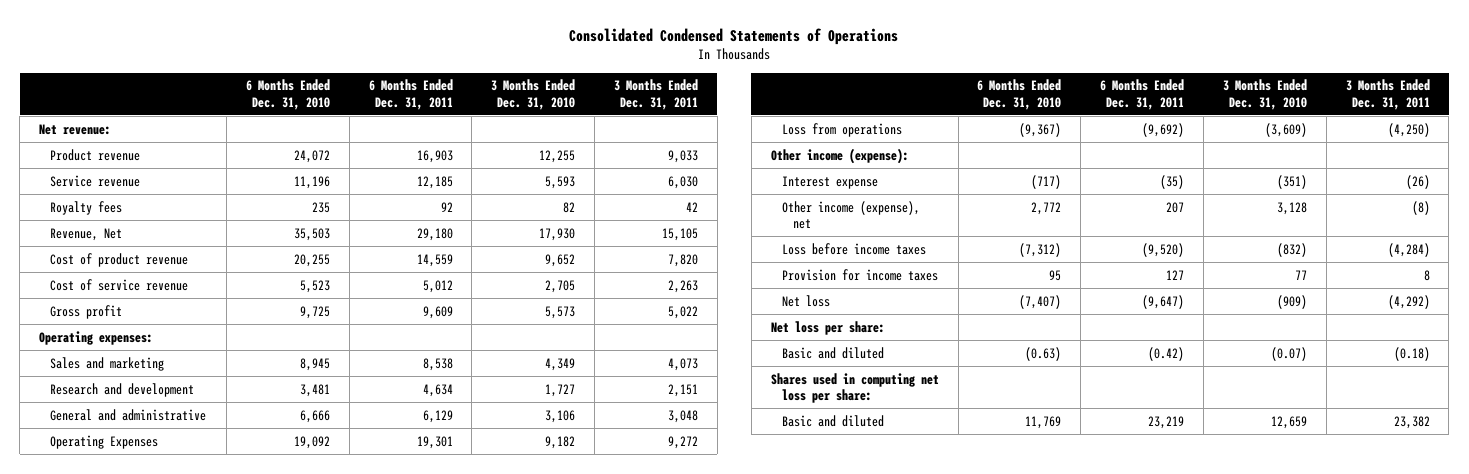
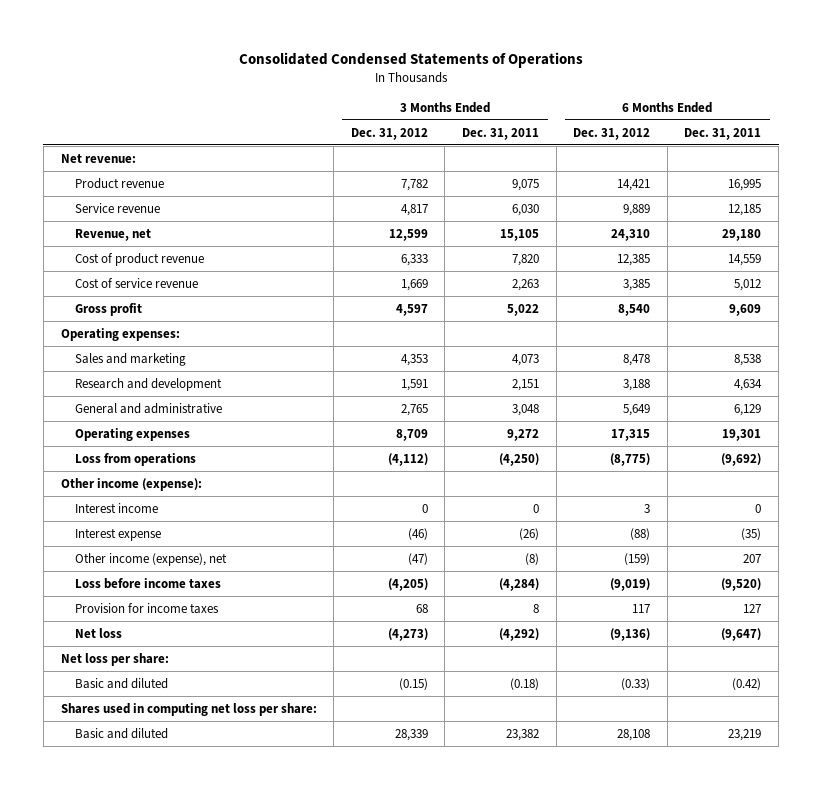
[245,79,330,110] 6 Months Ended Dec. 31, 2010 -> none
[491,79,576,110] 3 Months Ended Dec. 31, 2010 -> none
none -> [350,127,428,140] Dec. 31, 2012
none -> [573,127,651,140] Dec. 31, 2012
[416,149,453,163] 16,903 -> [728,178,762,191] 16,995
[668,149,699,163] 9,033 -> [511,178,539,191] 9,075
[50,200,123,215] Royalty fees -> none
[50,227,123,241] Revenue, Net -> [74,228,151,241] Revenue, net
[50,434,159,449] Operating Expenses -> [74,427,190,441] Operating expenses
none -> [74,502,158,513] Interest income

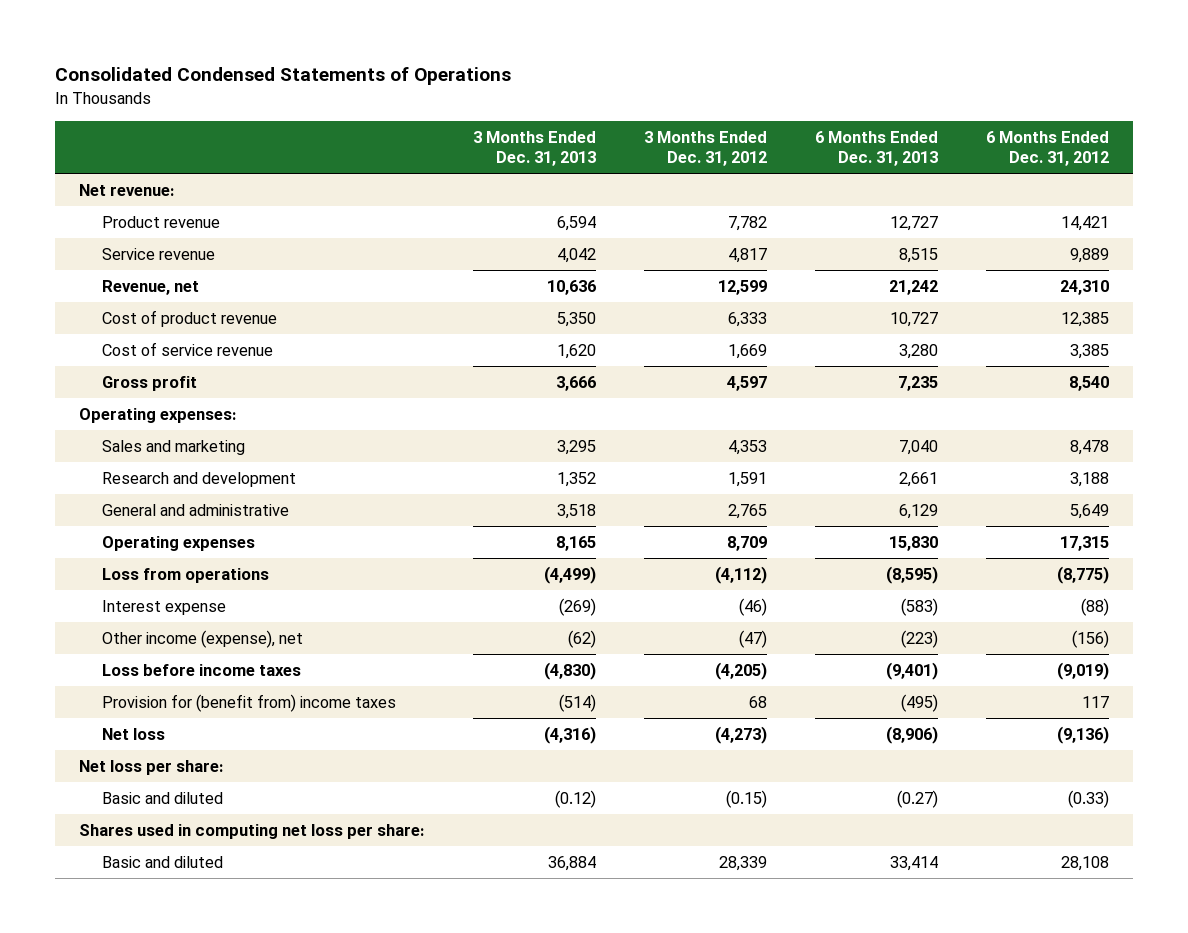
[461,127,539,140] Dec. 31, 2011 -> none
[684,127,762,140] Dec. 31, 2011 -> none
none -> [472,130,596,167] 3 Months Ended Dec. 31, 2013
none -> [814,130,938,167] 6 Months Ended Dec. 31, 2013
[60,477,202,491] Other income (expense): -> none
[74,502,158,513] Interest income -> none
[624,552,651,565] (159) -> [1071,629,1109,648] (156)
[74,602,219,614] Provision for income taxes -> [102,693,397,712] Provision for (benefit from) income taxes

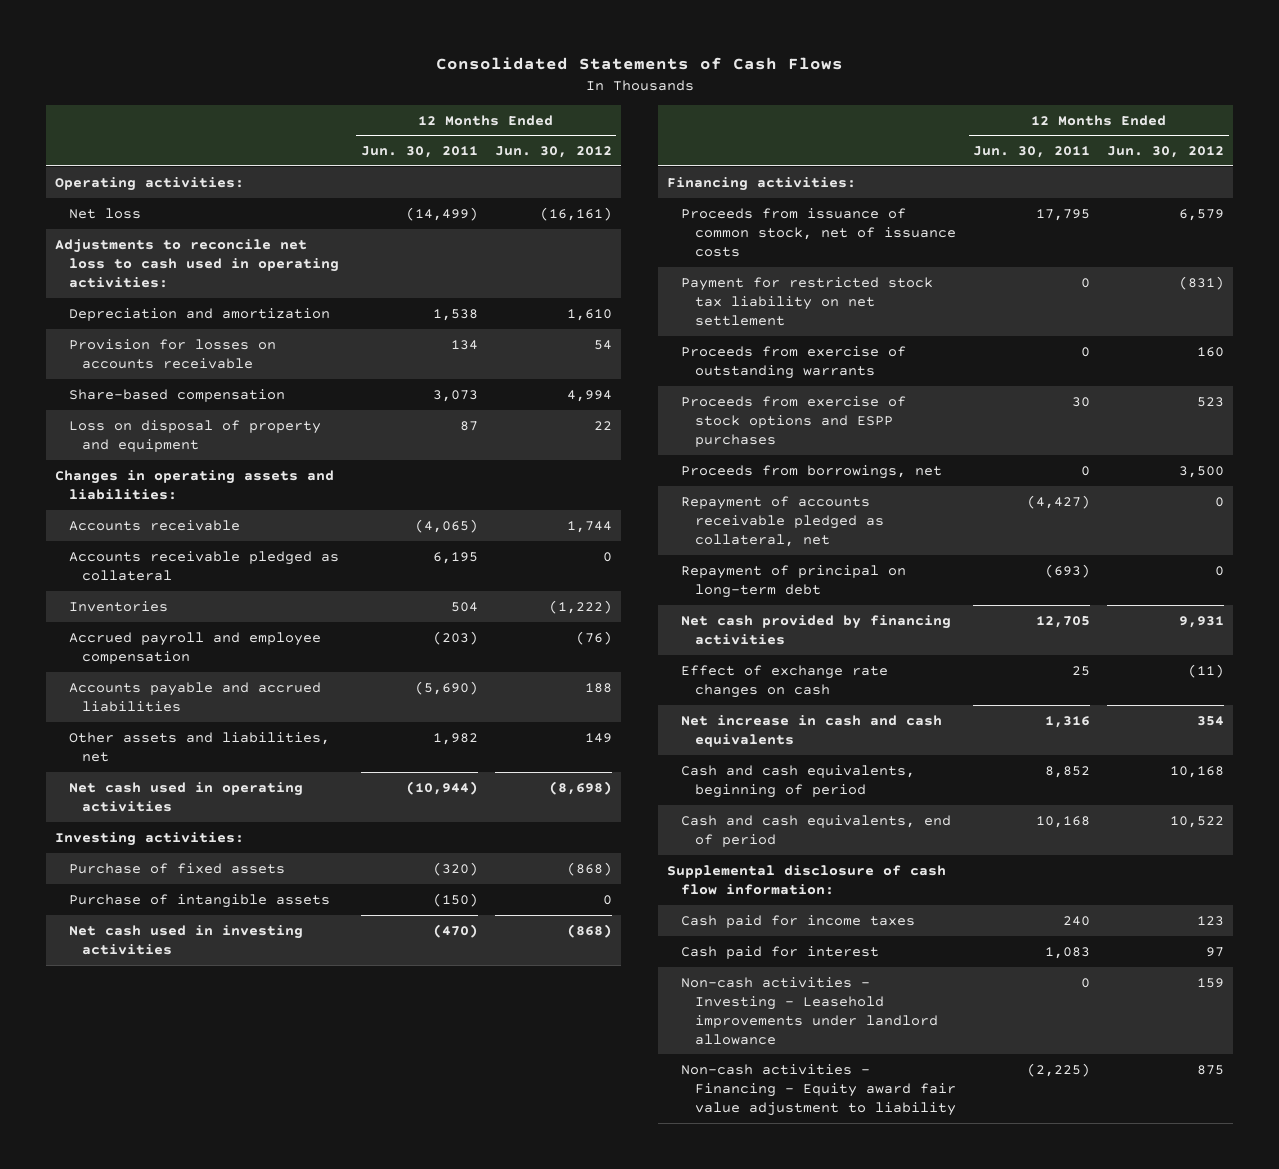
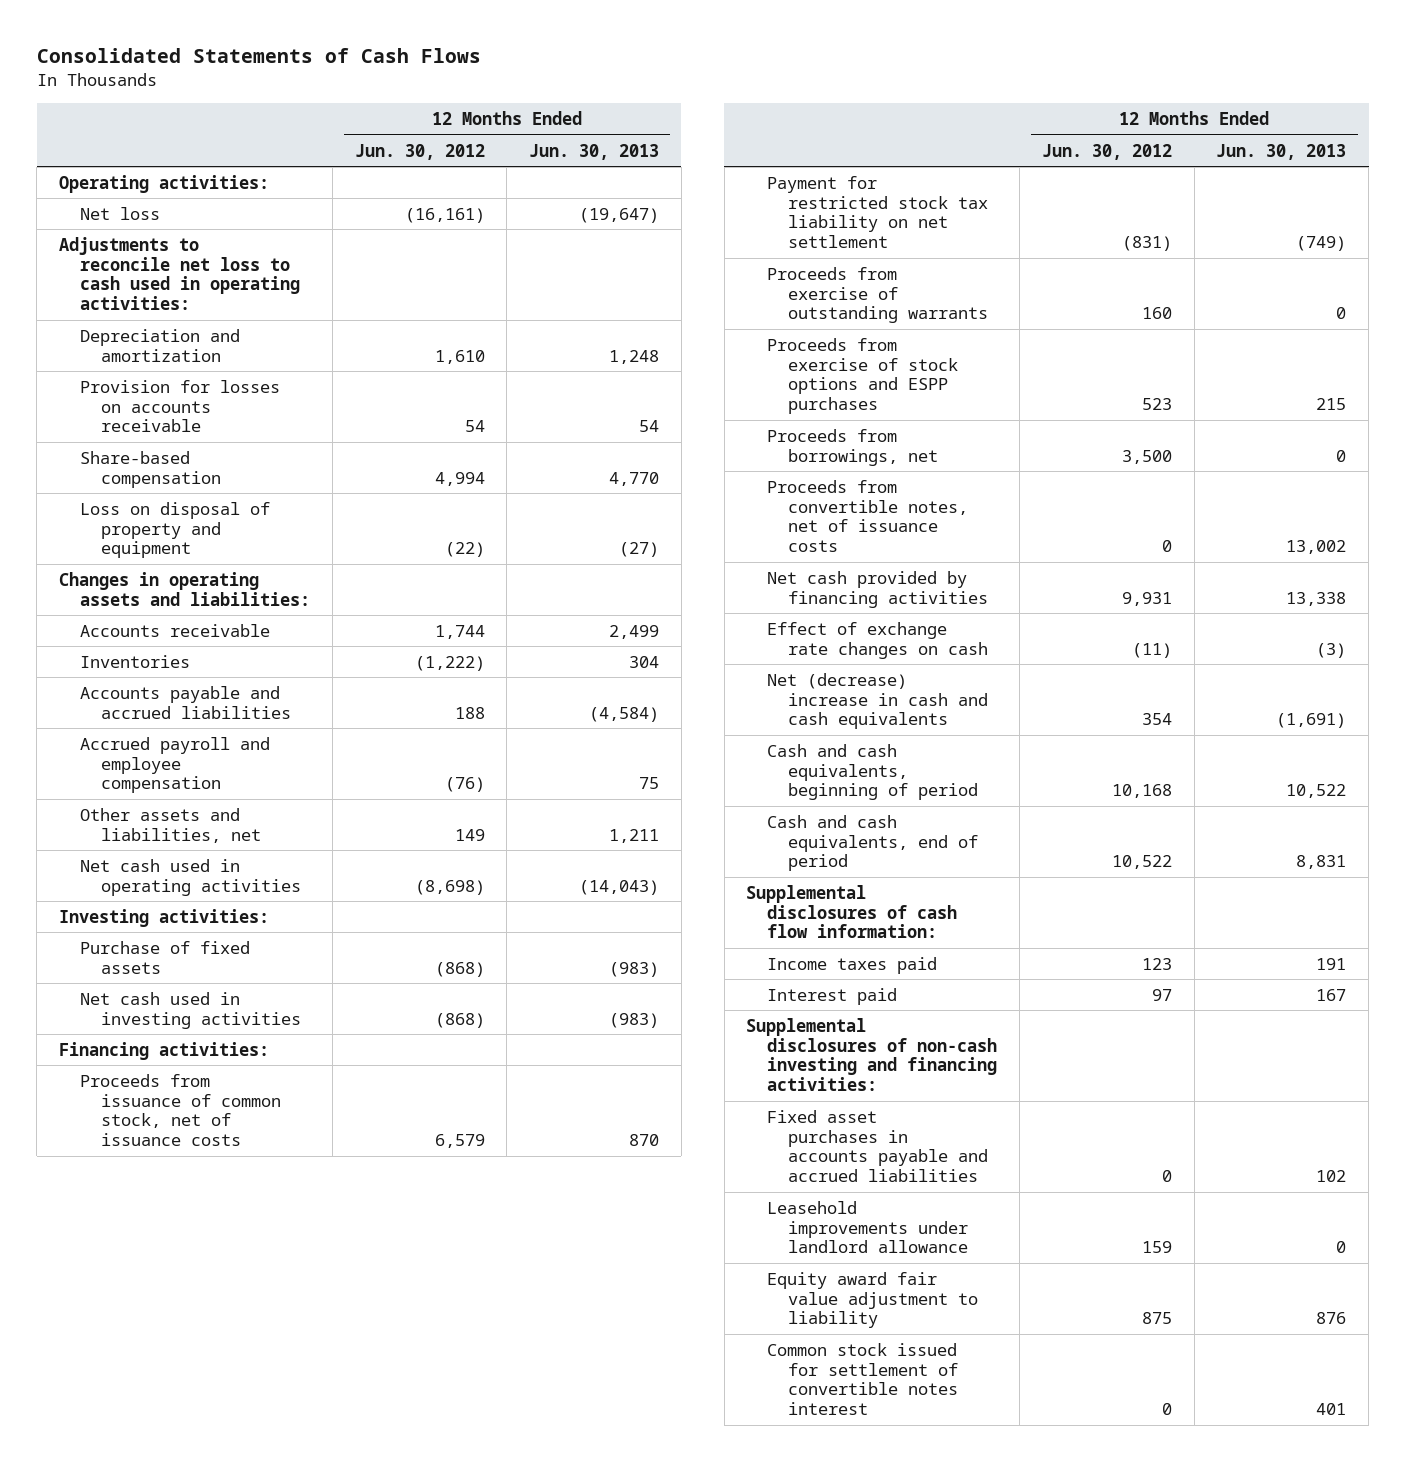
[360,146,478,159] Jun. 30, 2011 -> none
none -> [529,143,660,160] Jun. 30, 2013
[594,420,613,430] 22 -> [444,542,485,558] (22)
[68,550,339,581] Accounts receivable pledged as collateral -> none
[68,631,321,664] Accrued payroll and employee compensation -> [80,736,271,794] Accrued payroll and employee compensation
[68,893,330,908] Purchase of intangible assets -> none
[680,495,884,547] Repayment of accounts receivable pledged as collateral, net -> none
[680,564,906,598] Repayment of principal on long-term debt -> none
none -> [767,479,969,553] Proceeds from convertible notes, net of issuance costs
[680,714,942,747] Net increase in cash and cash equivalents -> [767,672,989,730] Net (decrease) increase in cash and cash equivalents
[667,864,947,895] Supplemental disclosure of cash flow information: -> [746,884,958,939] Supplemental disclosures of cash flow information:
[680,914,915,928] Cash paid for income taxes -> [767,956,938,974] Income taxes paid
[680,945,879,959] Cash paid for interest -> [767,987,898,1005] Interest paid
none -> [746,1017,998,1092] Supplemental disclosures of non-cash investing and financing activities:
none -> [767,1109,989,1183] Fixed asset purchases in accounts payable and accrued liabilities
[680,976,938,1045] Non-cash activities - Investing - Leasehold improvements under landlord allowance -> [767,1200,969,1254] Leasehold improvements under landlord allowance
[680,1063,956,1116] Non-cash activities - Financing - Equity award fair value adjustment to liability -> [767,1271,979,1329] Equity award fair value adjustment to liability
none -> [767,1342,959,1416] Common stock issued for settlement of convertible notes interest

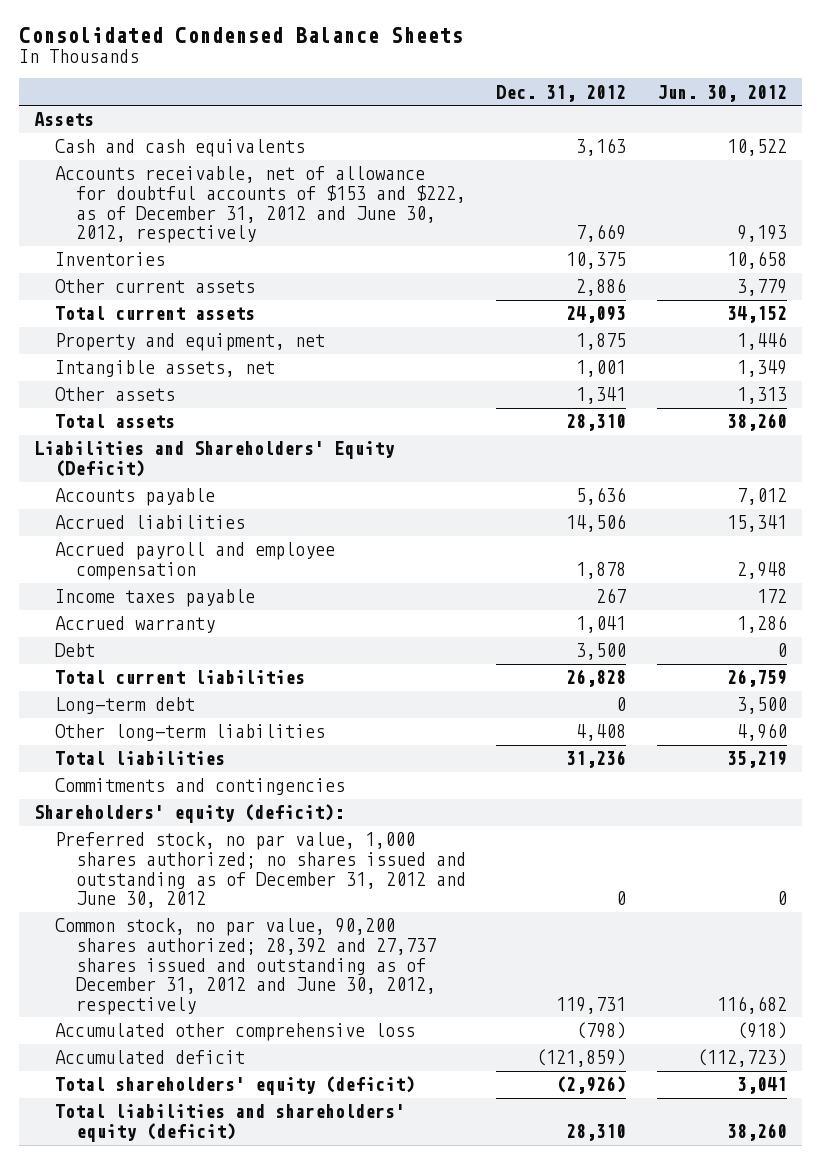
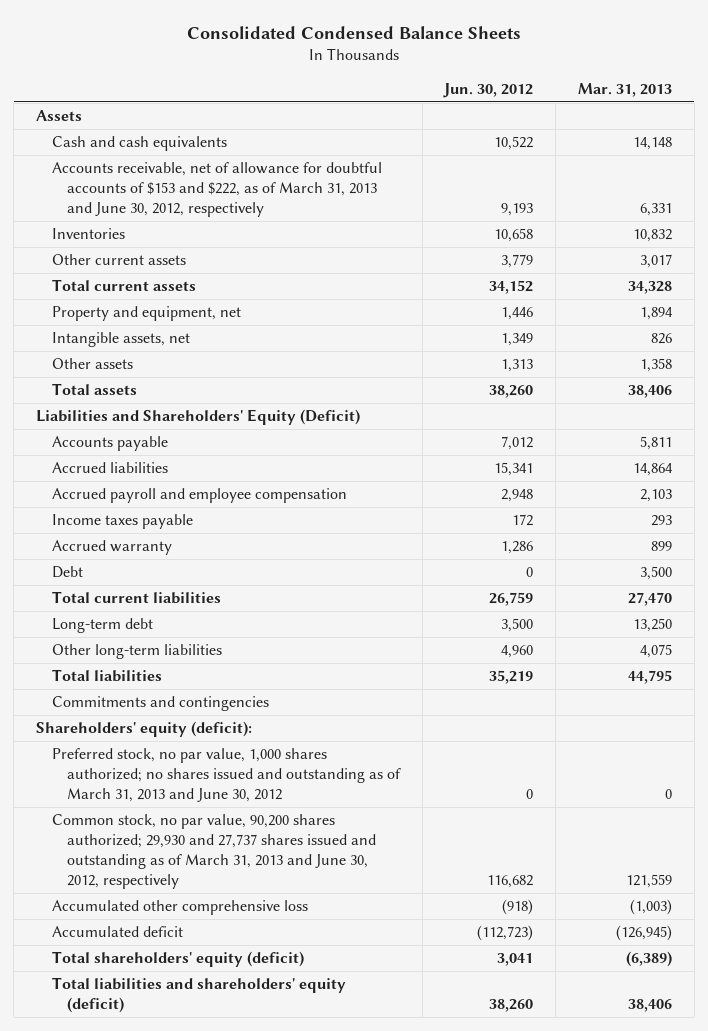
[496,84,627,102] Dec. 31, 2012 -> none
none -> [577,82,672,97] Mar. 31, 2013
[55,166,467,244] Accounts receivable, net of allowance for doubtful accounts of $153 and $222, as of December 31, 2012 and June 30, 2012, respectively -> [51,162,382,218] Accounts receivable, net of allowance for doubtful accounts of $153 and $222, as of March 31, 2013 and June 30, 2012, respectively
[55,832,467,909] Preferred stock, no par value, 1,000 shares authorized; no shares issued and outstanding as of December 31, 2012 and June 30, 2012 -> [51,748,402,803] Preferred stock, no par value, 1,000 shares authorized; no shares issued and outstanding as of March 31, 2013 and June 30, 2012
[55,918,437,1016] Common stock, no par value, 90,200 shares authorized; 28,392 and 27,737 shares issued and outstanding as of December 31, 2012 and June 30, 2012, respectively -> [51,814,377,890] Common stock, no par value, 90,200 shares authorized; 29,930 and 27,737 shares issued and outstanding as of March 31, 2013 and June 30, 2012, respectively

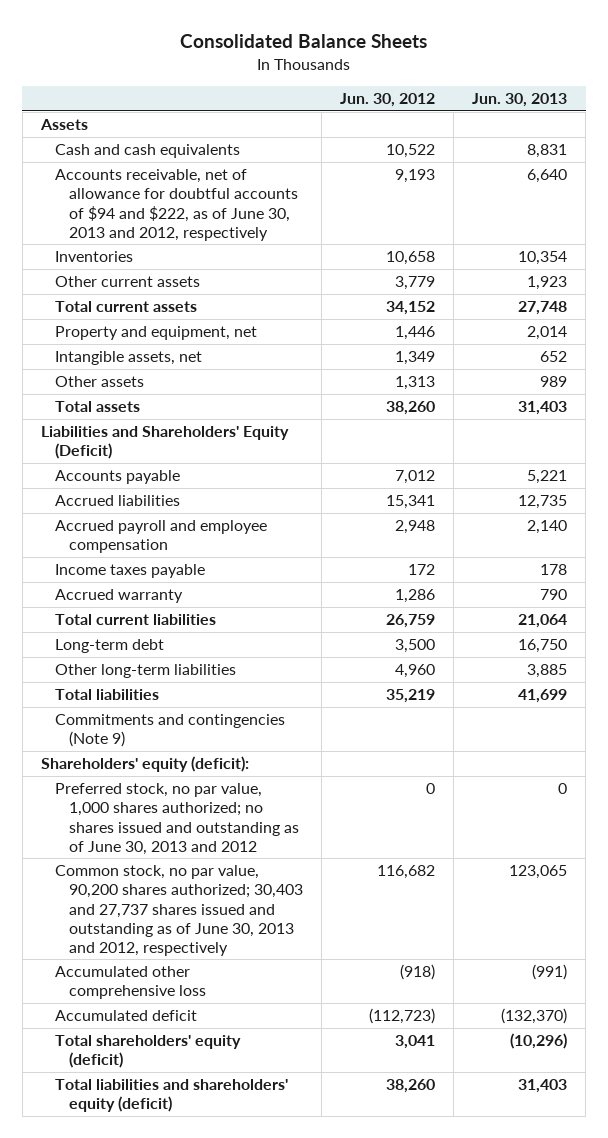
[187,25,522,39] Consolidated Condensed Balance Sheets -> [180,33,428,48] Consolidated Balance Sheets
[577,82,672,97] Mar. 31, 2013 -> none
none -> [472,93,568,108] Jun. 30, 2013
[51,162,382,218] Accounts receivable, net of allowance for doubtful accounts of $153 and $222, as of March 31, 2013 and June 30, 2012, respectively -> [54,169,298,241] Accounts receivable, net of allowance for doubtful accounts of $94 and $222, as of June 30, 2013 and 2012, respectively
[51,566,83,579] Debt -> none
[51,696,269,712] Commitments and contingencies -> [54,714,285,748] Commitments and contingencies (Note 9)
[51,748,402,803] Preferred stock, no par value, 1,000 shares authorized; no shares issued and outstanding as of March 31, 2013 and June 30, 2012 -> [54,783,299,855] Preferred stock, no par value, 1,000 shares authorized; no shares issued and outstanding as of June 30, 2013 and 2012
[51,814,377,890] Common stock, no par value, 90,200 shares authorized; 29,930 and 27,737 shares issued and outstanding as of March 31, 2013 and June 30, 2012, respectively -> [54,865,303,956] Common stock, no par value, 90,200 shares authorized; 30,403 and 27,737 shares issued and outstanding as of June 30, 2013 and 2012, respectively

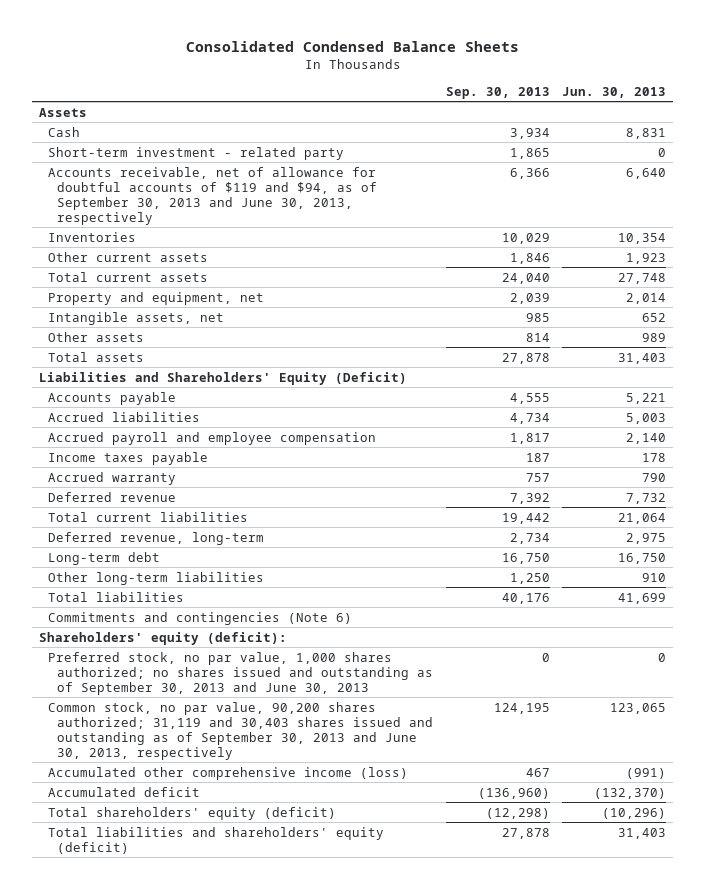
[180,33,428,48] Consolidated Balance Sheets -> [185,40,519,52] Consolidated Condensed Balance Sheets
[339,93,435,108] Jun. 30, 2012 -> none
none -> [445,86,550,99] Sep. 30, 2013
[54,144,240,159] Cash and cash equivalents -> [47,126,80,137] Cash
none -> [47,146,344,160] Short-term investment - related party
[54,169,298,241] Accounts receivable, net of allowance for doubtful accounts of $94 and $222, as of June 30, 2013 and 2012, respectively -> [47,166,377,225] Accounts receivable, net of allowance for doubtful accounts of $119 and $94, as of September 30, 2013 and June 30, 2013, respectively
[518,495,568,510] 12,735 -> [626,412,667,424] 5,003
none -> [47,491,176,502] Deferred revenue
none -> [47,531,264,545] Deferred revenue, long-term
[527,664,568,679] 3,885 -> [642,572,667,582] 910
[54,714,285,748] Commitments and contingencies (Note 9) -> [47,611,352,625] Commitments and contingencies (Note 6)
[54,783,299,855] Preferred stock, no par value, 1,000 shares authorized; no shares issued and outstanding as of June 30, 2013 and 2012 -> [47,651,433,695] Preferred stock, no par value, 1,000 shares authorized; no shares issued and outstanding as of September 30, 2013 and June 30, 2013
[54,865,303,956] Common stock, no par value, 90,200 shares authorized; 30,403 and 27,737 shares issued and outstanding as of June 30, 2013 and 2012, respectively -> [47,701,433,760] Common stock, no par value, 90,200 shares authorized; 31,119 and 30,403 shares issued and outstanding as of September 30, 2013 and June 30, 2013, respectively
[54,966,206,1000] Accumulated other comprehensive loss -> [47,766,408,780] Accumulated other comprehensive income (loss)

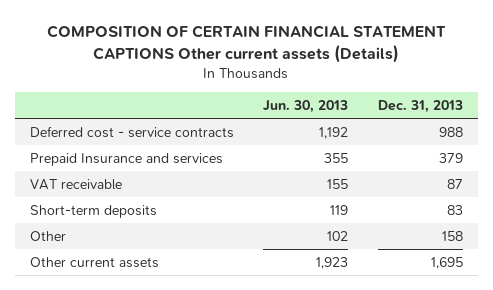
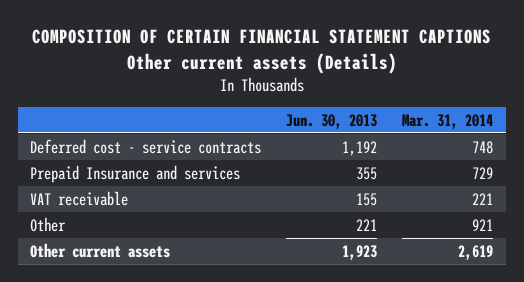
[377,100,463,114] Dec. 31, 2013 -> none
none -> [402,113,494,129] Mar. 31, 2014
[30,204,158,218] Short-term deposits -> none
[327,230,349,241] 102 -> [356,218,378,231] 221

